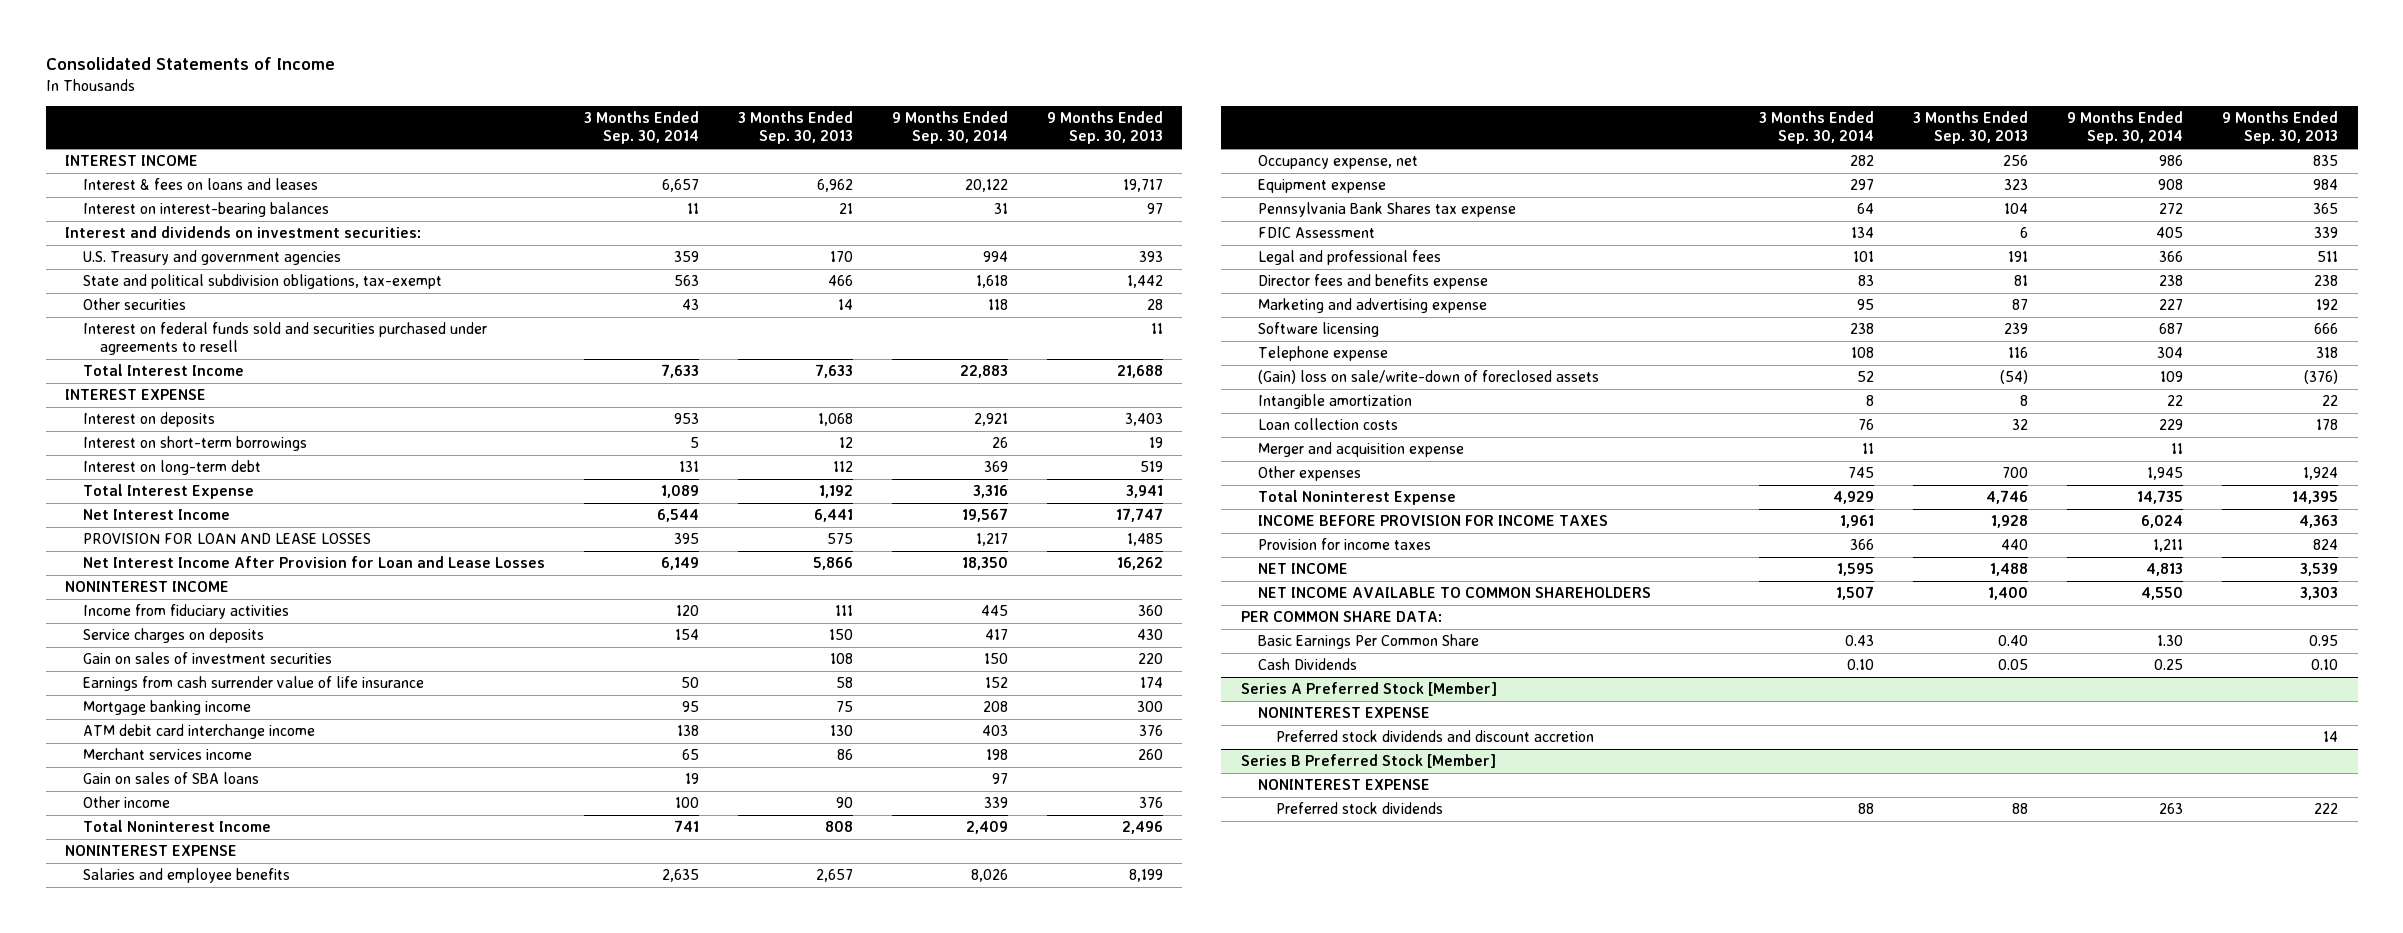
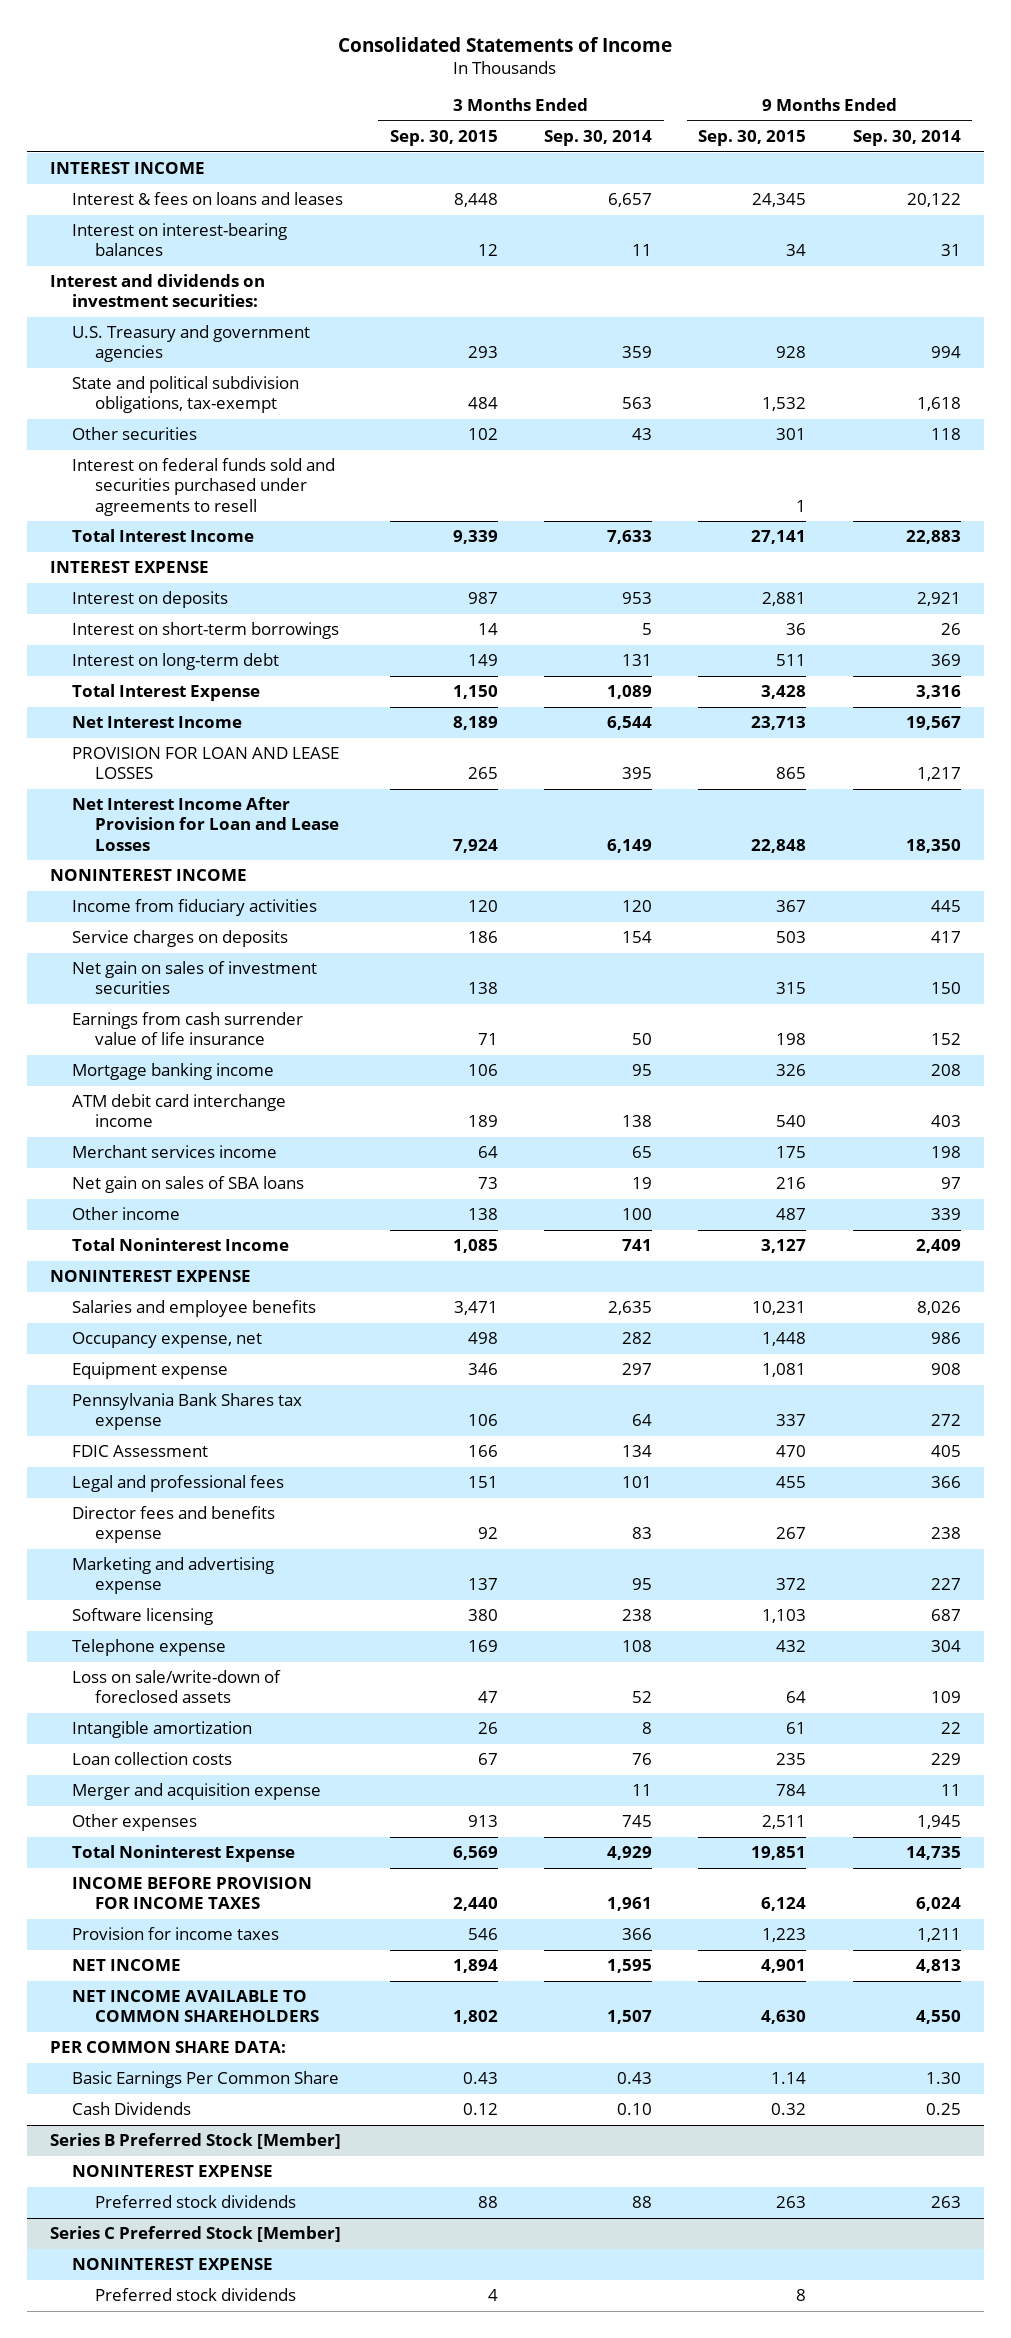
[737,111,853,145] 3 Months Ended Sep. 30, 2013 -> none
[1046,111,1163,145] 9 Months Ended Sep. 30, 2013 -> none
none -> [389,130,498,147] Sep. 30, 2015
none -> [698,130,807,147] Sep. 30, 2015
[82,652,332,665] Gain on sales of investment securities -> [72,961,318,995] Net gain on sales of investment securities
[82,772,259,785] Gain on sales of SBA loans -> [72,1176,305,1194] Net gain on sales of SBA loans
[1258,370,1600,385] (Gain) loss on sale/write-down of foreclosed assets -> [72,1670,282,1704] Loss on sale/write-down of foreclosed assets
[1240,682,1497,697] Series A Preferred Stock [Member] -> none
[1258,707,1431,719] NONINTEREST EXPENSE -> none
[1275,730,1594,743] Preferred stock dividends and discount accretion -> none
none -> [49,2226,341,2243] Series C Preferred Stock [Member]
none -> [72,2258,274,2271] NONINTEREST EXPENSE
none -> [94,2288,296,2302] Preferred stock dividends

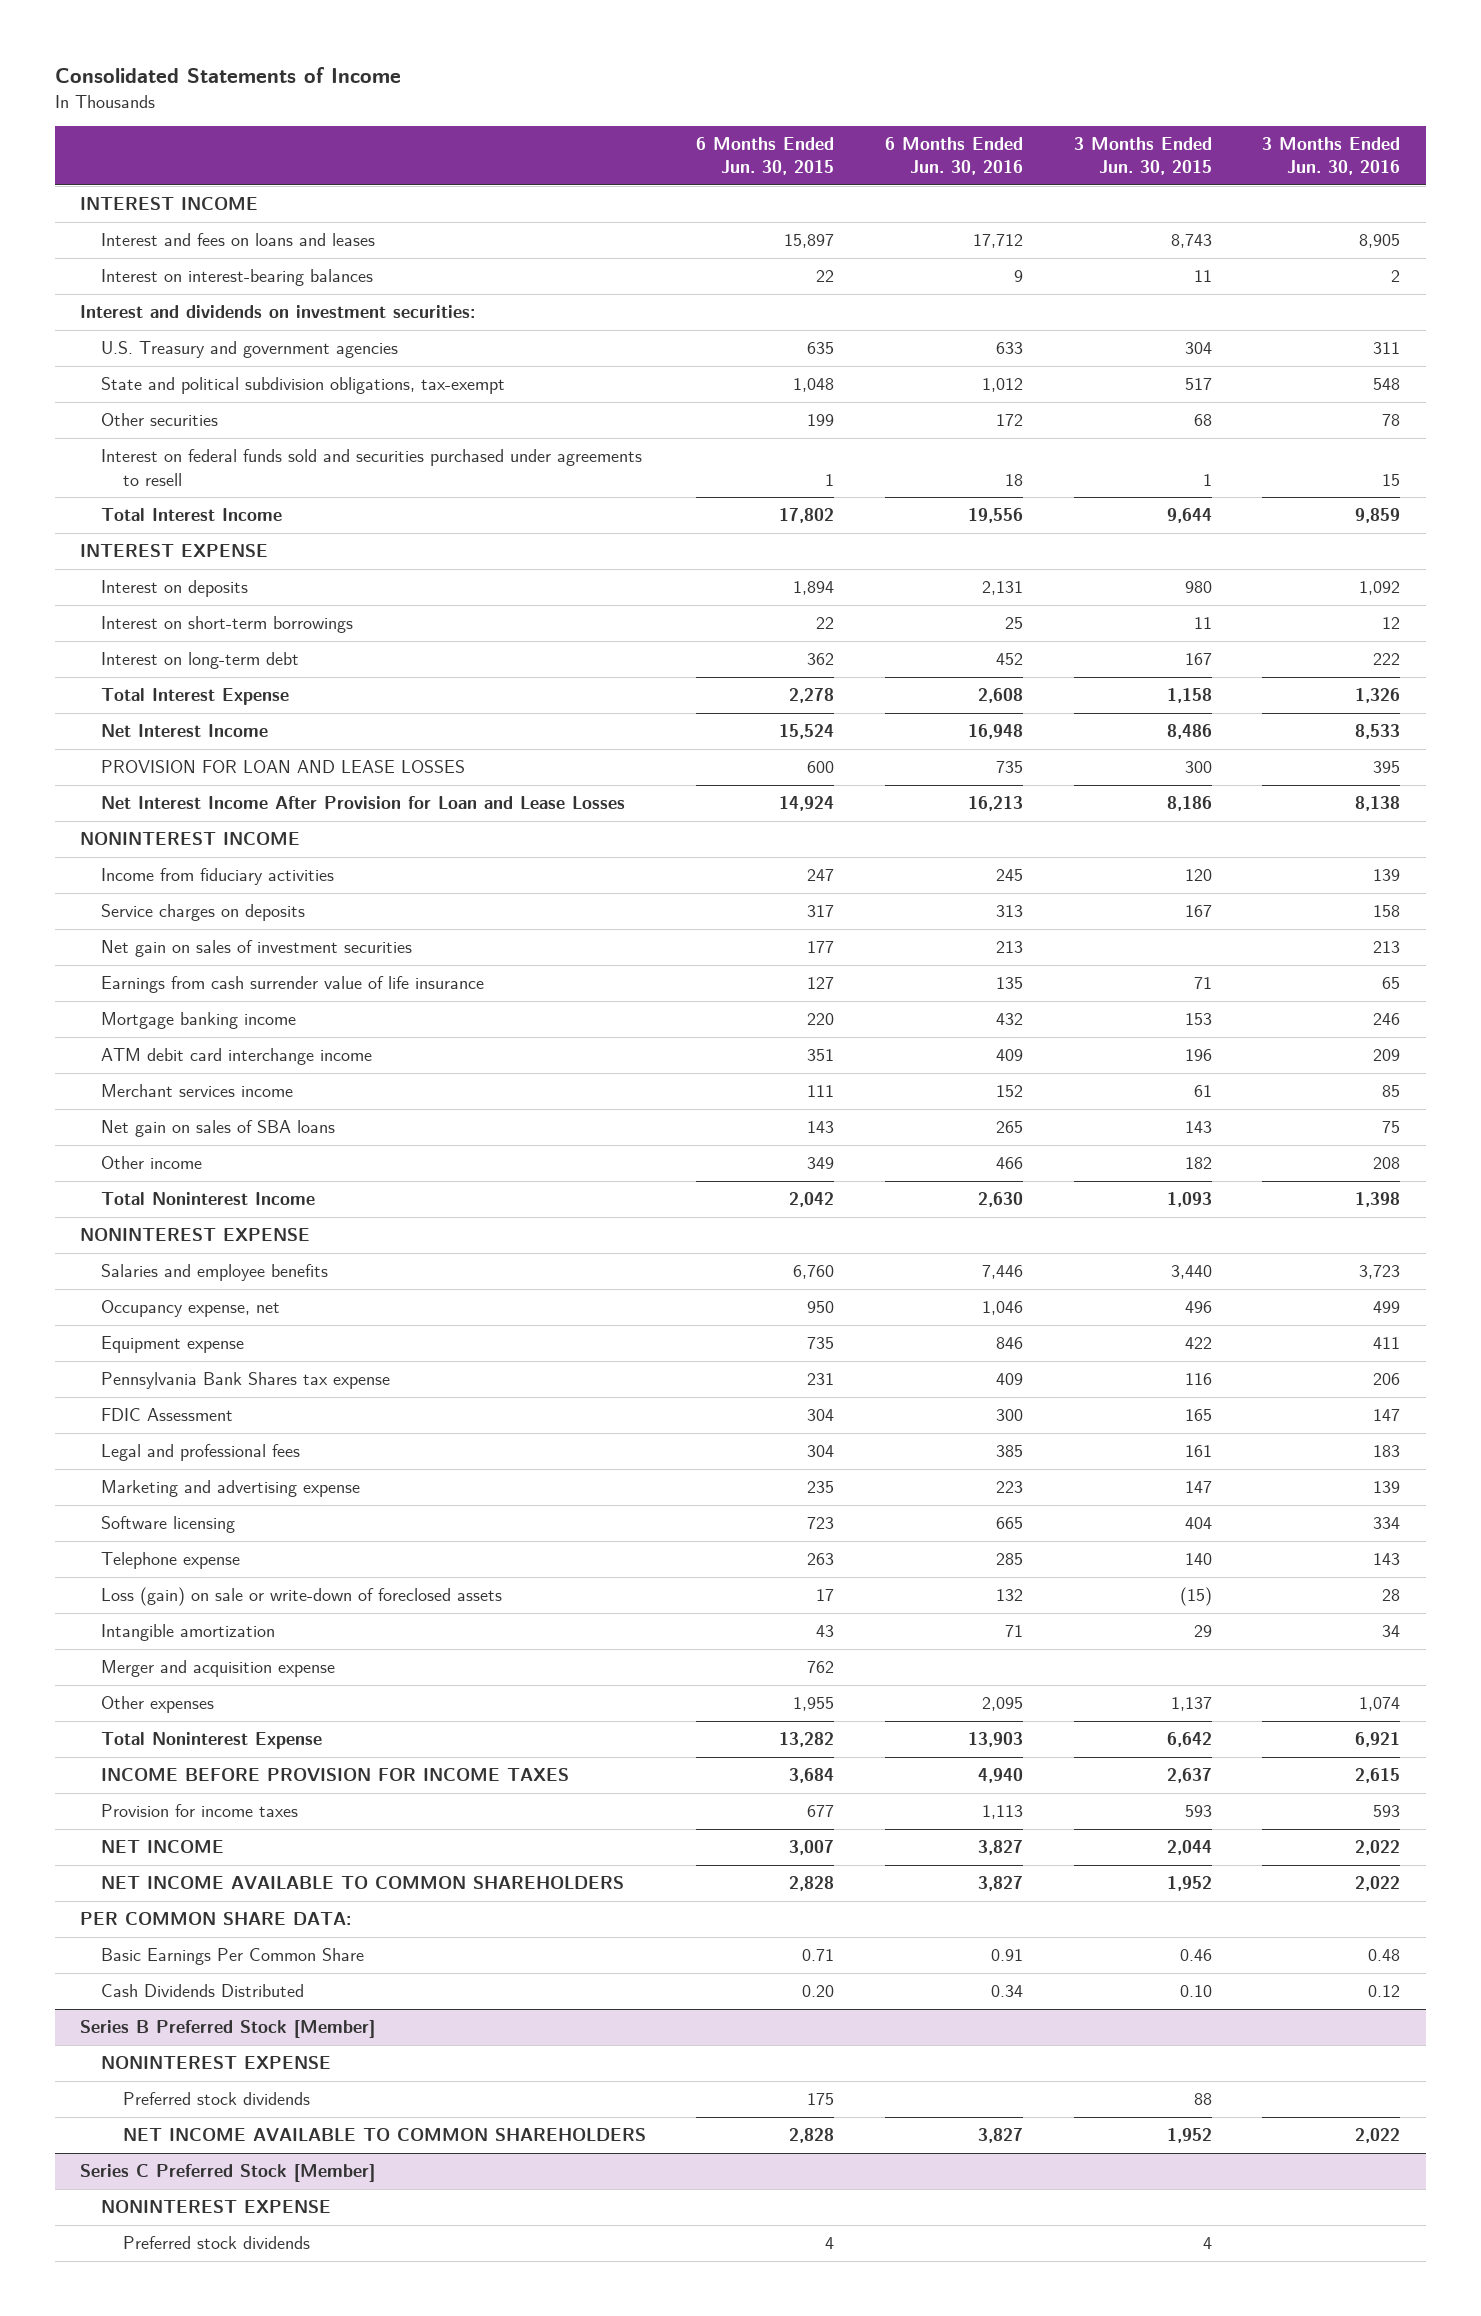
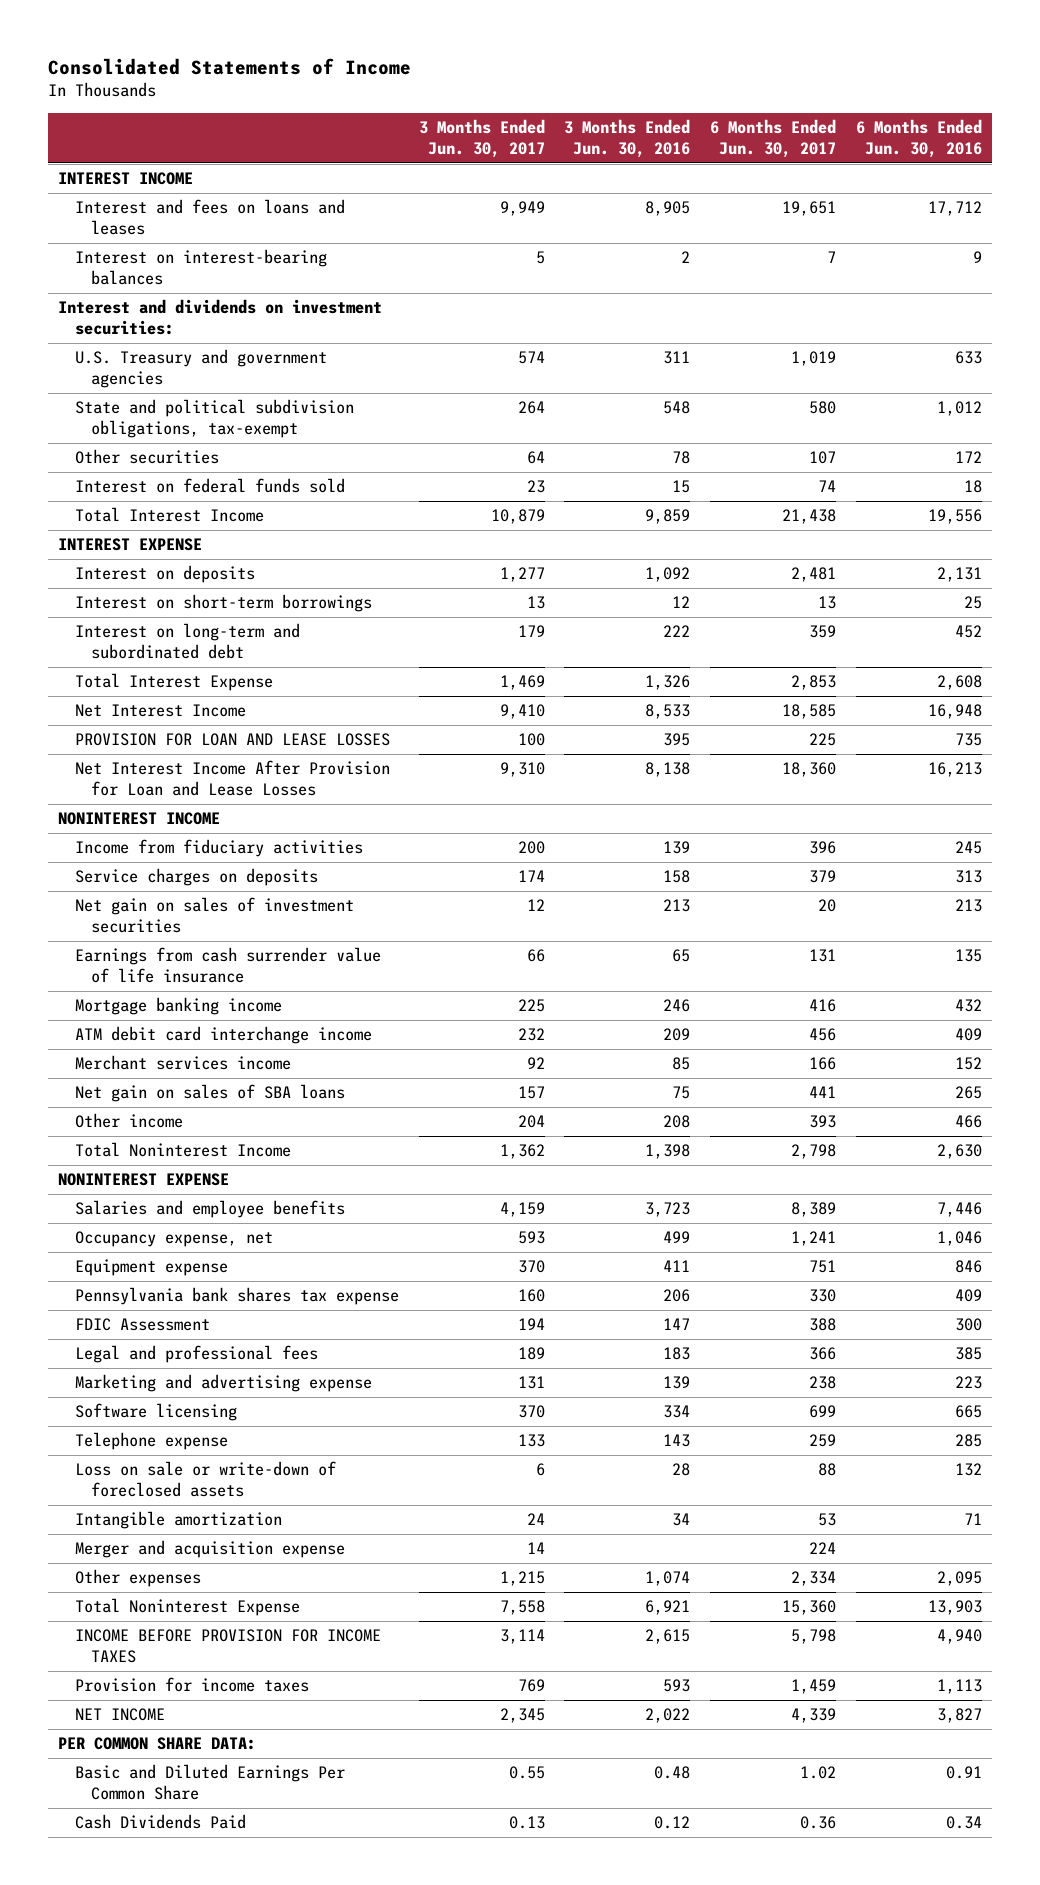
[696,136,835,176] 6 Months Ended Jun. 30, 2015 -> none
[1073,136,1212,176] 3 Months Ended Jun. 30, 2015 -> none
none -> [418,119,545,158] 3 Months Ended Jun. 30, 2017
none -> [710,119,837,158] 6 Months Ended Jun. 30, 2017
[101,449,643,486] Interest on federal funds sold and securities purchased under agreements to resell -> [74,478,345,494] Interest on federal funds sold
[101,652,300,670] Interest on long-term debt -> [74,623,300,660] Interest on long-term and subordinated debt
[101,1372,391,1390] Pennsylvania Bank Shares tax expense -> [74,1287,399,1306] Pennsylvania bank shares tax expense
[101,1587,503,1607] Loss (gain) on sale or write-down of foreclosed assets -> [74,1461,336,1498] Loss on sale or write-down of foreclosed assets
[101,1876,625,1890] NET INCOME AVAILABLE TO COMMON SHAREHOLDERS -> none
[80,2020,376,2039] Series B Preferred Stock [Member] -> none
[101,2055,332,2070] NONINTEREST EXPENSE -> none
[122,2092,310,2106] Preferred stock dividends -> none
[122,2128,646,2142] NET INCOME AVAILABLE TO COMMON SHAREHOLDERS -> none
[80,2164,376,2183] Series C Preferred Stock [Member] -> none
[101,2199,332,2214] NONINTEREST EXPENSE -> none
[122,2236,310,2250] Preferred stock dividends -> none
[101,1948,365,1966] Basic Earnings Per Common Share -> [74,1764,345,1801] Basic and Diluted Earnings Per Common Share
[101,1984,305,1998] Cash Dividends Distributed -> [74,1814,246,1830] Cash Dividends Paid

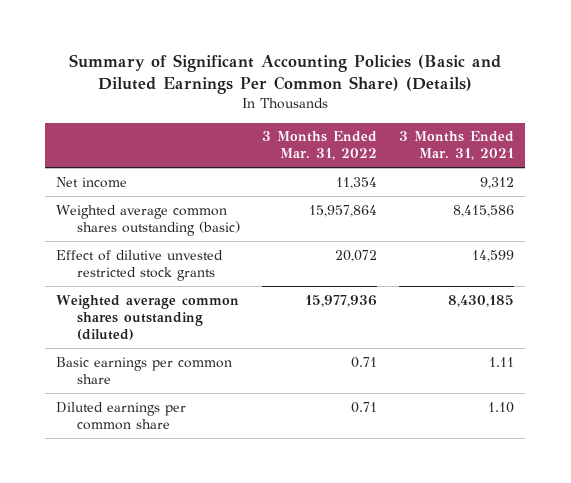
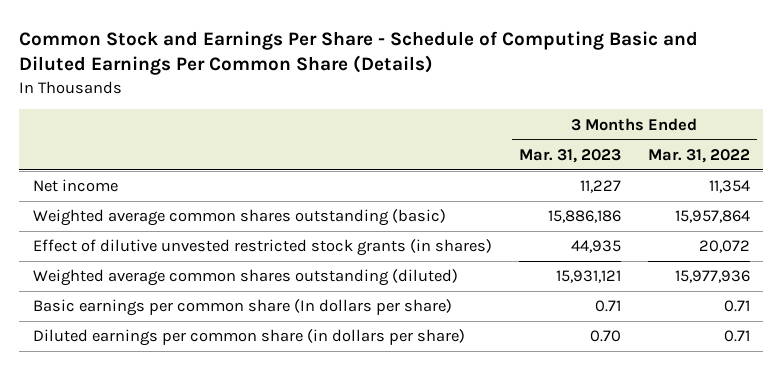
[69,54,502,95] Summary of Significant Accounting Policies (Basic and Diluted Earnings Per Common Share) (Details) -> [18,30,698,76] Common Stock and Earnings Per Share - Schedule of Computing Basic and Diluted Earnings Per Common Share (Details)
[399,131,515,161] 3 Months Ended Mar. 31, 2021 -> none
none -> [518,148,621,163] Mar. 31, 2023
[56,249,224,281] Effect of dilutive unvested restricted stock grants -> [32,239,492,257] Effect of dilutive unvested restricted stock grants (in shares)
[56,356,233,384] Basic earnings per common share -> [32,299,452,317] Basic earnings per common share (In dollars per share)
[56,401,187,430] Diluted earnings per common share -> [32,329,465,347] Diluted earnings per common share (in dollars per share)

